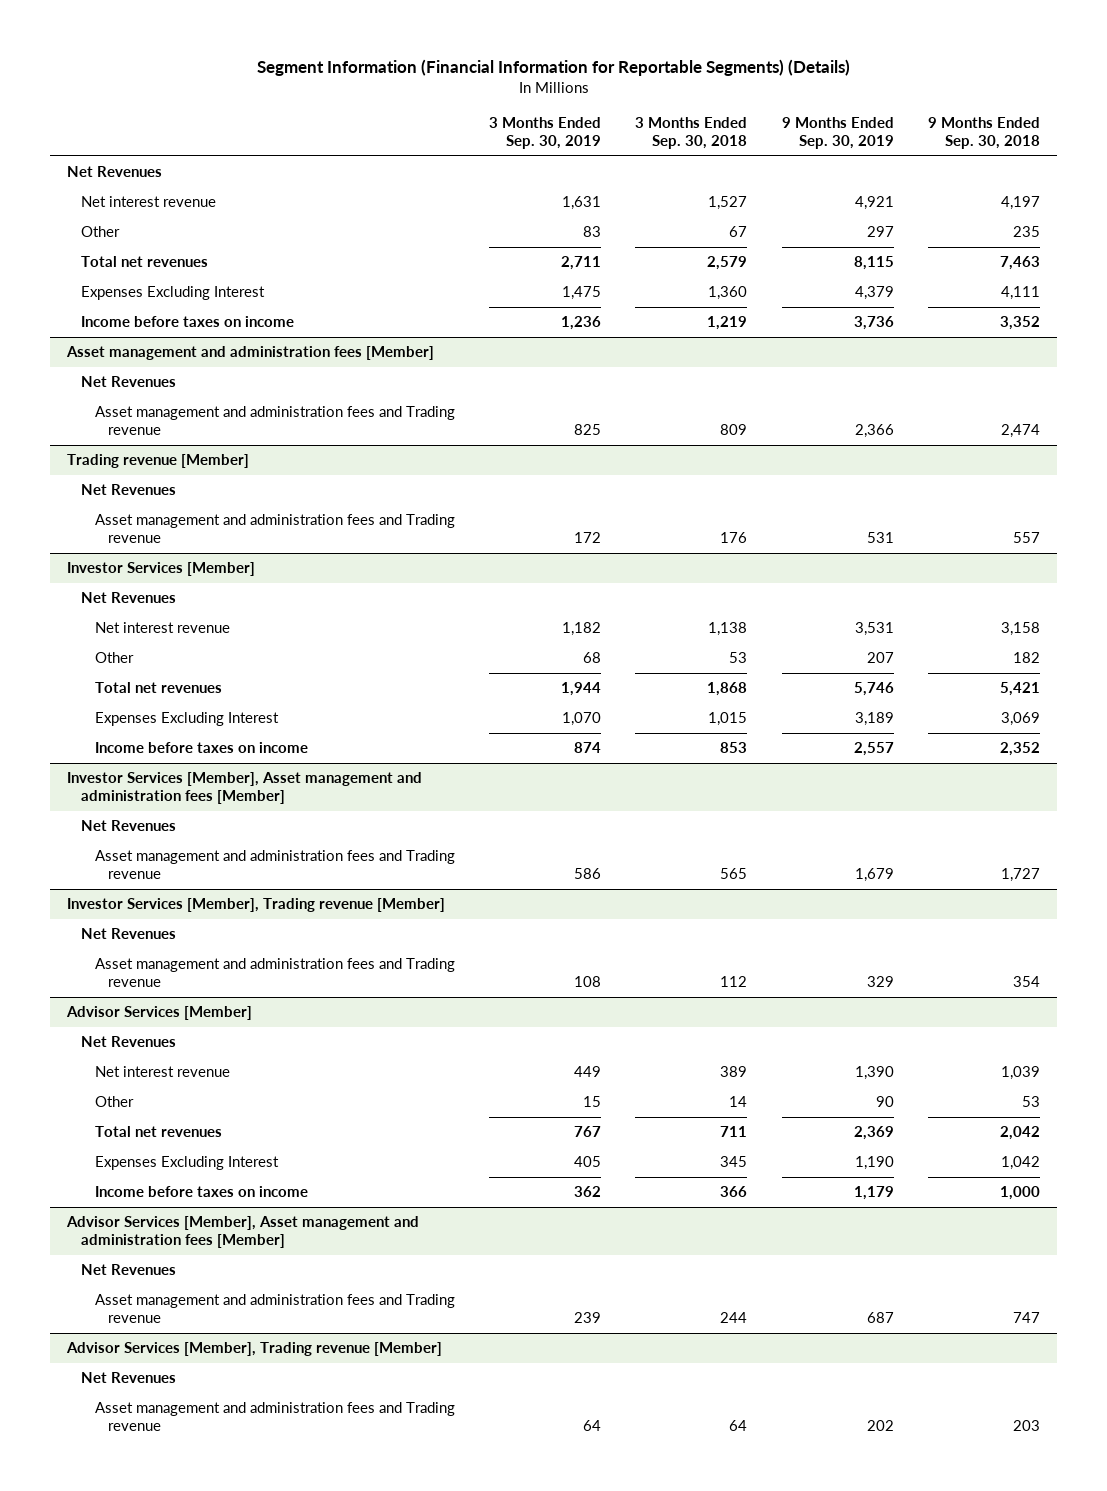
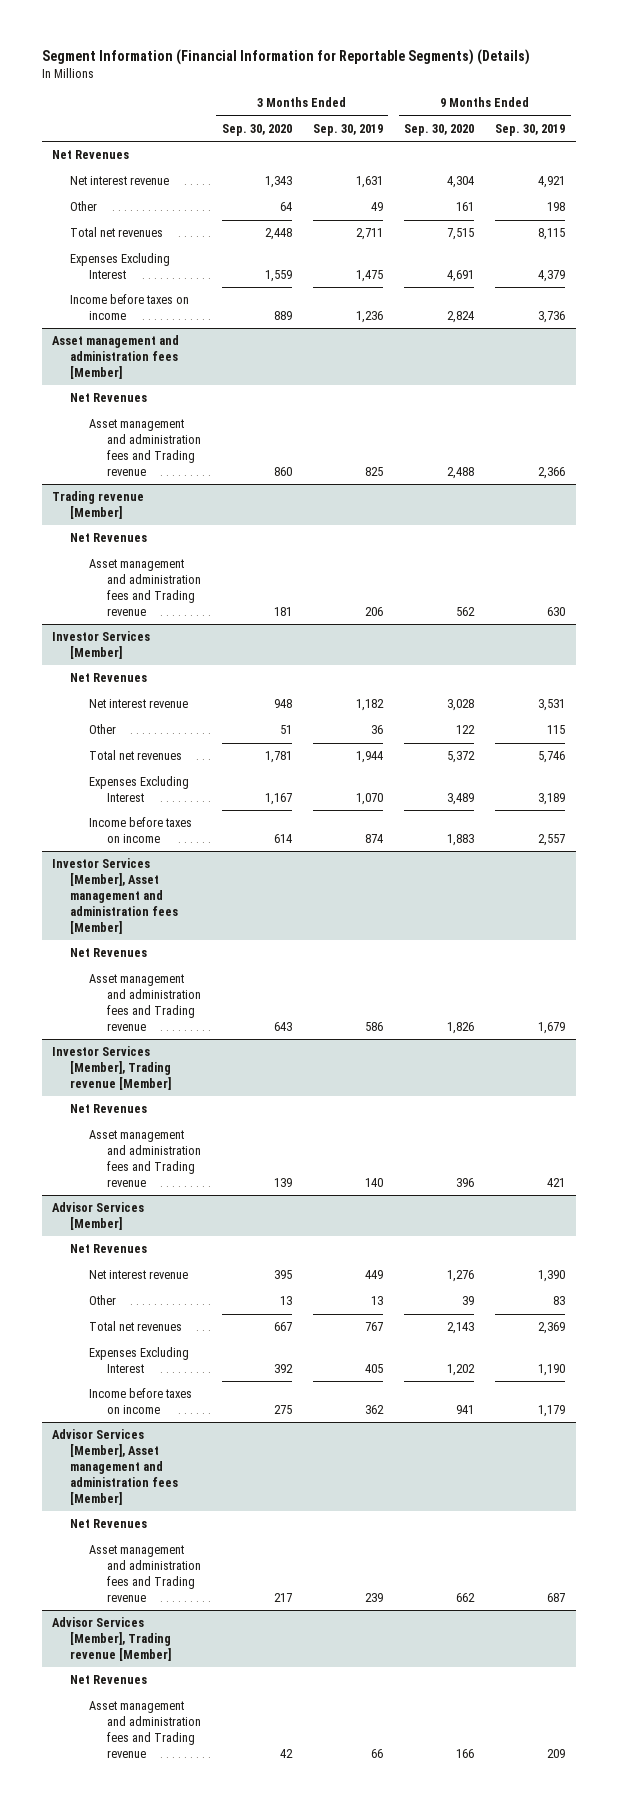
[635,117,748,150] 3 Months Ended Sep. 30, 2018 -> none
[928,117,1041,150] 9 Months Ended Sep. 30, 2018 -> none
none -> [221,123,292,136] Sep. 30, 2020
none -> [404,123,475,136] Sep. 30, 2020
[582,226,601,238] 83 -> [370,202,383,212] 49
[866,226,894,238] 297 -> [547,202,566,212] 198
[573,532,601,544] 172 -> [364,606,383,616] 206
[866,532,894,544] 531 -> [547,606,566,616] 630
[582,652,601,664] 68 -> [370,725,383,735] 36
[866,652,894,664] 207 -> [547,725,566,735] 115
[573,976,601,988] 108 -> [364,1177,383,1187] 140
[866,976,894,988] 329 -> [547,1177,566,1187] 421
[582,1096,601,1108] 15 -> [370,1296,383,1306] 13
[875,1096,894,1108] 90 -> [553,1296,566,1306] 83
[582,1420,601,1432] 64 -> [370,1748,383,1758] 66
[866,1420,894,1432] 202 -> [547,1748,566,1758] 209

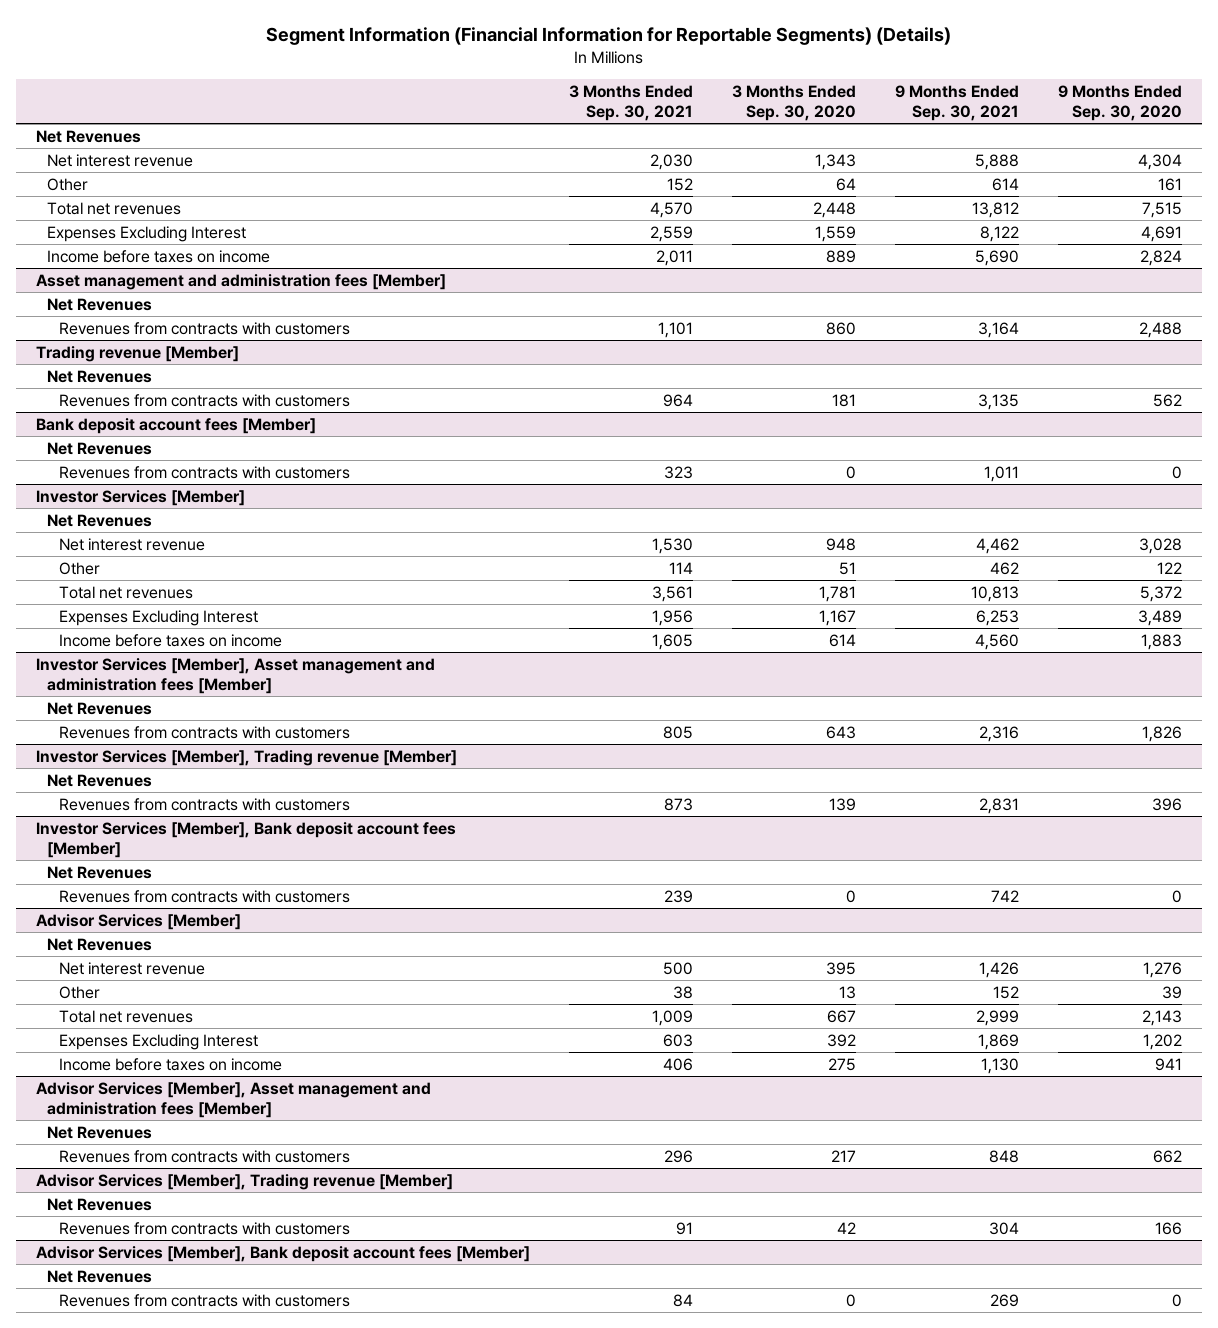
[312,123,383,136] Sep. 30, 2019 -> none
[495,123,566,136] Sep. 30, 2019 -> none
none -> [568,85,693,121] 3 Months Ended Sep. 30, 2021
none -> [895,85,1020,121] 9 Months Ended Sep. 30, 2021
[88,419,201,476] Asset management and administration fees and Trading revenue -> [59,321,351,335] Revenues from contracts with customers
[88,559,201,616] Asset management and administration fees and Trading revenue -> [59,393,351,407] Revenues from contracts with customers
none -> [35,417,316,434] Bank deposit account fees [Member]
none -> [47,441,153,455] Net Revenues
none -> [59,465,351,479] Revenues from contracts with customers
[88,974,201,1031] Asset management and administration fees and Trading revenue -> [59,725,351,739] Revenues from contracts with customers
[88,1130,201,1187] Asset management and administration fees and Trading revenue -> [59,797,351,811] Revenues from contracts with customers
none -> [35,821,456,858] Investor Services [Member], Bank deposit account fees [Member]
none -> [47,865,153,879] Net Revenues
none -> [59,889,351,903] Revenues from contracts with customers
[88,1545,201,1602] Asset management and administration fees and Trading revenue -> [59,1149,351,1163] Revenues from contracts with customers
[88,1701,201,1758] Asset management and administration fees and Trading revenue -> [59,1221,351,1235] Revenues from contracts with customers
none -> [35,1245,530,1262] Advisor Services [Member], Bank deposit account fees [Member]
none -> [47,1269,153,1283] Net Revenues
none -> [59,1293,351,1307] Revenues from contracts with customers

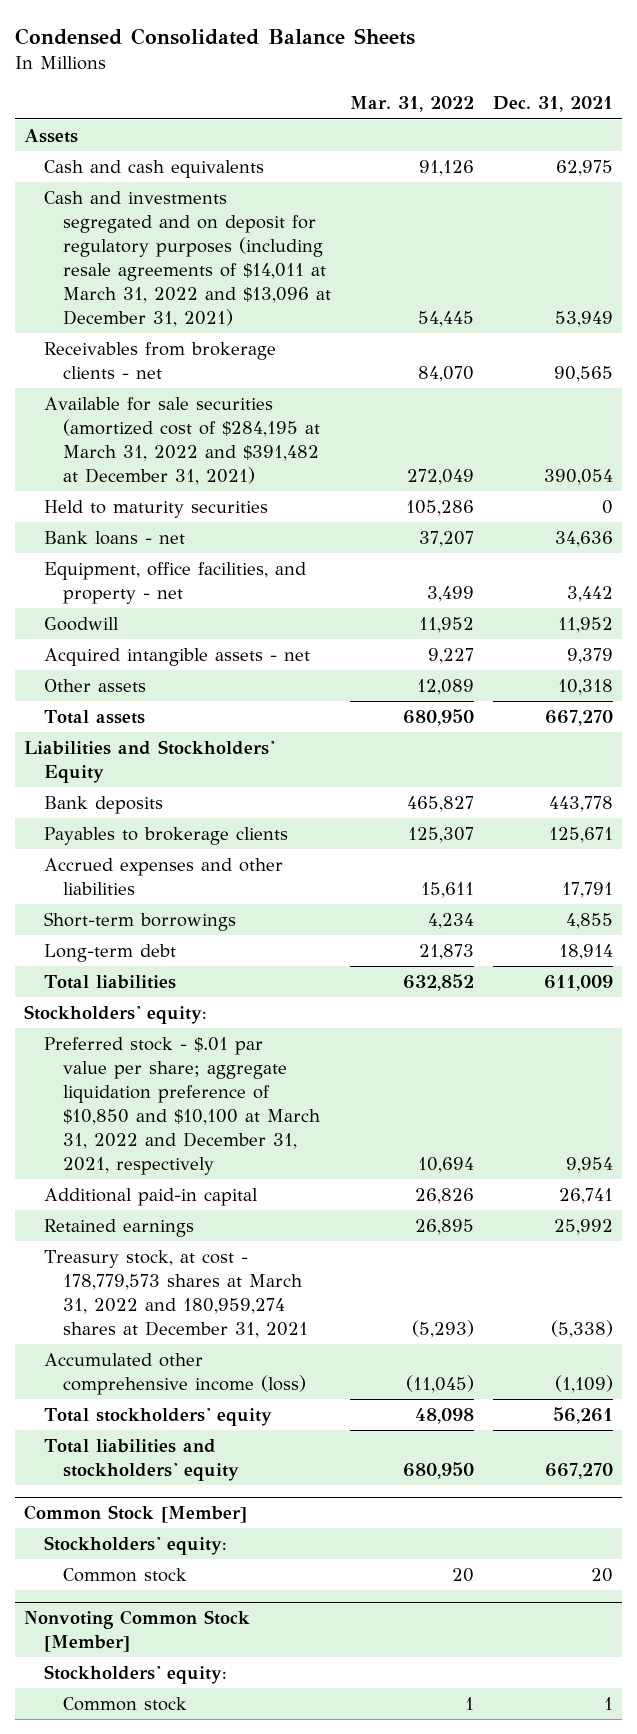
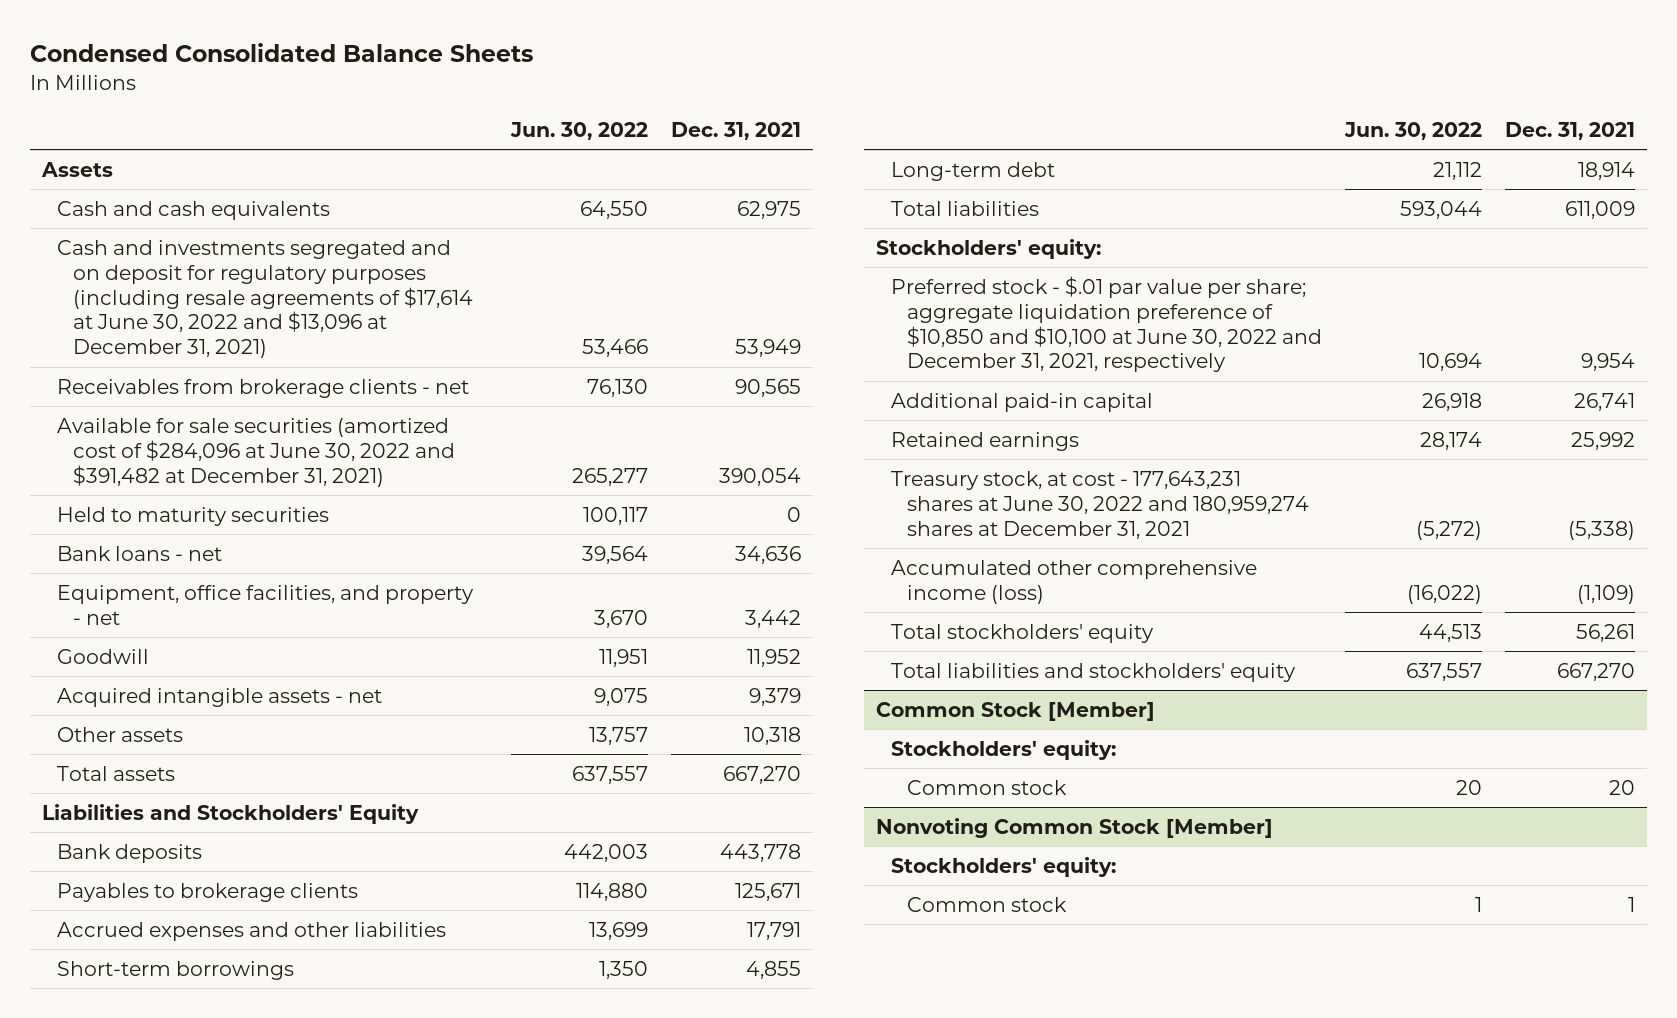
[349,96,474,113] Mar. 31, 2022 -> none
none -> [510,121,649,140] Jun. 30, 2022
[43,191,332,328] Cash and investments segregated and on deposit for regulatory purposes (including resale agreements of $14,011 at March 31, 2022 and $13,096 at December 31, 2021) -> [57,239,474,359] Cash and investments segregated and on deposit for regulatory purposes (including resale agreements of $17,614 at June 30, 2022 and $13,096 at December 31, 2021)
[43,397,321,486] Available for sale securities (amortized cost of $284,195 at March 31, 2022 and $391,482 at December 31, 2021) -> [57,417,456,487] Available for sale securities (amortized cost of $284,096 at June 30, 2022 and $391,482 at December 31, 2021)
[43,1037,321,1176] Preferred stock - $.01 par value per share; aggregate liquidation preference of $10,850 and $10,100 at March 31, 2022 and December 31, 2021, respectively -> [891,275,1323,373] Preferred stock - $.01 par value per share; aggregate liquidation preference of $10,850 and $10,100 at June 30, 2022 and December 31, 2021, respectively
[43,1250,309,1339] Treasury stock, at cost - 178,779,573 shares at March 31, 2022 and 180,959,274 shares at December 31, 2021 -> [891,470,1310,539] Treasury stock, at cost - 177,643,231 shares at June 30, 2022 and 180,959,274 shares at December 31, 2021

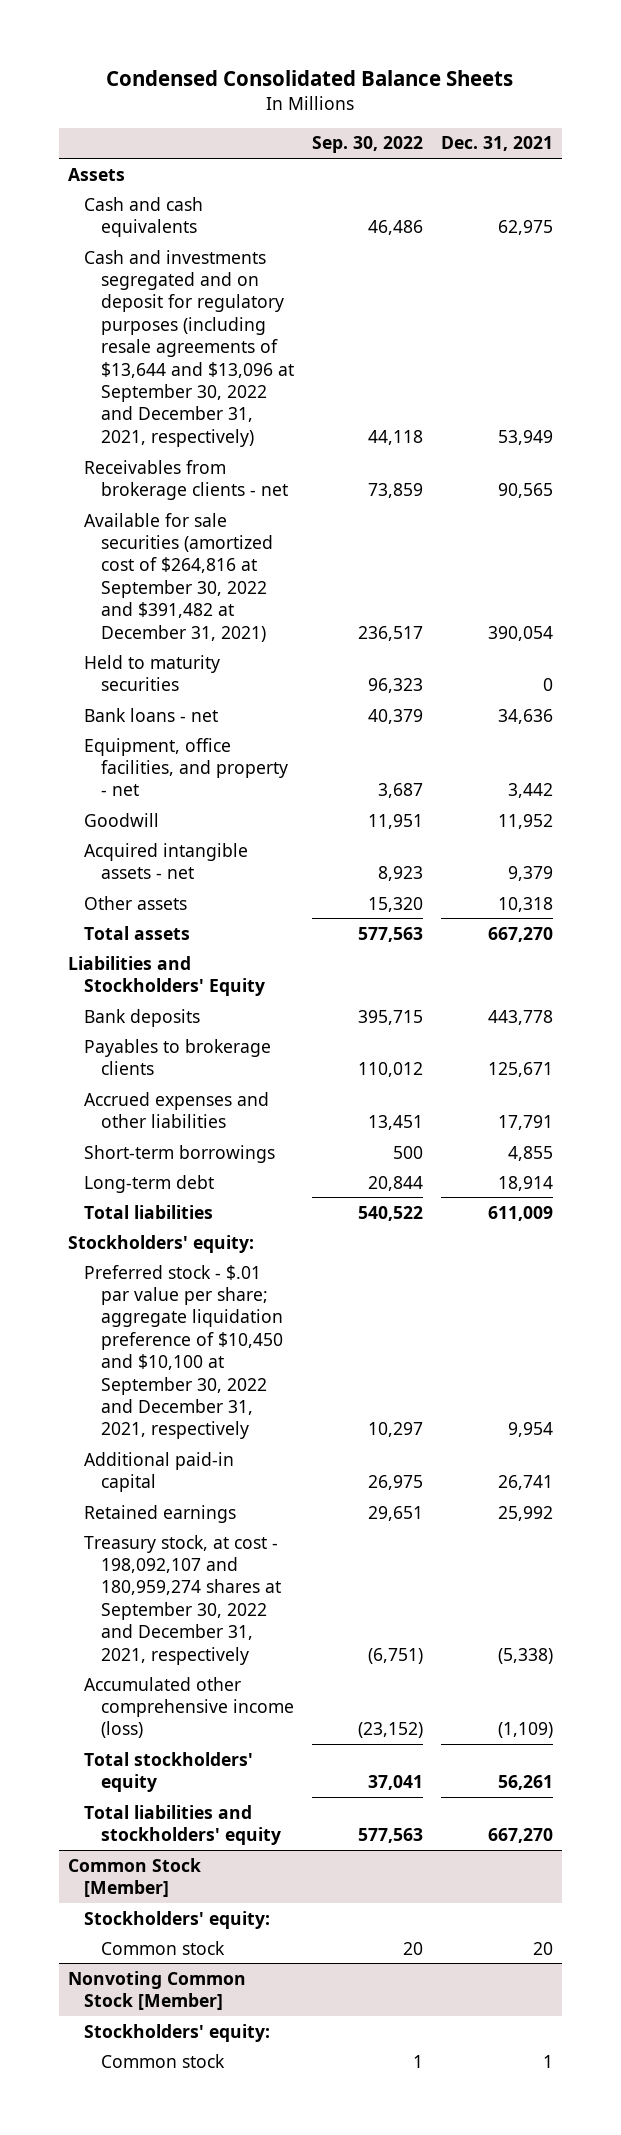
[510,121,649,140] Jun. 30, 2022 -> none
none -> [311,136,423,154] Sep. 30, 2022
[57,239,474,359] Cash and investments segregated and on deposit for regulatory purposes (including resale agreements of $17,614 at June 30, 2022 and $13,096 at December 31, 2021) -> [84,249,294,447] Cash and investments segregated and on deposit for regulatory purposes (including resale agreements of $13,644 and $13,096 at September 30, 2022 and December 31, 2021, respectively)
[57,417,456,487] Available for sale securities (amortized cost of $284,096 at June 30, 2022 and $391,482 at December 31, 2021) -> [84,512,273,642] Available for sale securities (amortized cost of $264,816 at September 30, 2022 and $391,482 at December 31, 2021)
[891,275,1323,373] Preferred stock - $.01 par value per share; aggregate liquidation preference of $10,850 and $10,100 at June 30, 2022 and December 31, 2021, respectively -> [84,1264,283,1440] Preferred stock - $.01 par value per share; aggregate liquidation preference of $10,450 and $10,100 at September 30, 2022 and December 31, 2021, respectively
[891,470,1310,539] Treasury stock, at cost - 177,643,231 shares at June 30, 2022 and 180,959,274 shares at December 31, 2021 -> [84,1534,281,1665] Treasury stock, at cost - 198,092,107 and 180,959,274 shares at September 30, 2022 and December 31, 2021, respectively

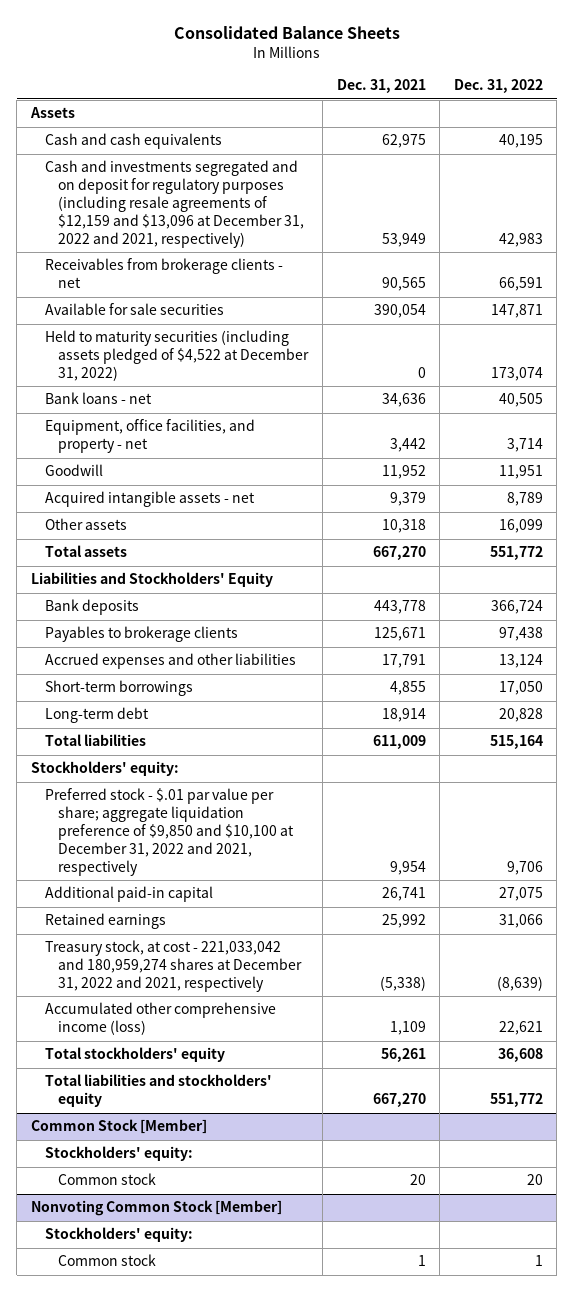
[106,70,514,87] Condensed Consolidated Balance Sheets -> [173,25,400,39] Consolidated Balance Sheets
[311,136,423,154] Sep. 30, 2022 -> none
none -> [453,79,543,94] Dec. 31, 2022
[84,249,294,447] Cash and investments segregated and on deposit for regulatory purposes (including resale agreements of $13,644 and $13,096 at September 30, 2022 and December 31, 2021, respectively) -> [44,160,305,248] Cash and investments segregated and on deposit for regulatory purposes (including resale agreements of $12,159 and $13,096 at December 31, 2022 and 2021, respectively)
[84,512,273,642] Available for sale securities (amortized cost of $264,816 at September 30, 2022 and $391,482 at December 31, 2021) -> [44,303,224,316] Available for sale securities
[84,654,221,692] Held to maturity securities -> [44,330,310,382] Held to maturity securities (including assets pledged of $4,522 at December 31, 2022)
[84,1264,283,1440] Preferred stock - $.01 par value per share; aggregate liquidation preference of $10,450 and $10,100 at September 30, 2022 and December 31, 2021, respectively -> [44,788,295,876] Preferred stock - $.01 par value per share; aggregate liquidation preference of $9,850 and $10,100 at December 31, 2022 and 2021, respectively
[84,1534,281,1665] Treasury stock, at cost - 198,092,107 and 180,959,274 shares at September 30, 2022 and December 31, 2021, respectively -> [44,940,303,993] Treasury stock, at cost - 221,033,042 and 180,959,274 shares at December 31, 2022 and 2021, respectively
[497,1722,553,1739] (1,109) -> [389,1021,426,1036] 1,109

